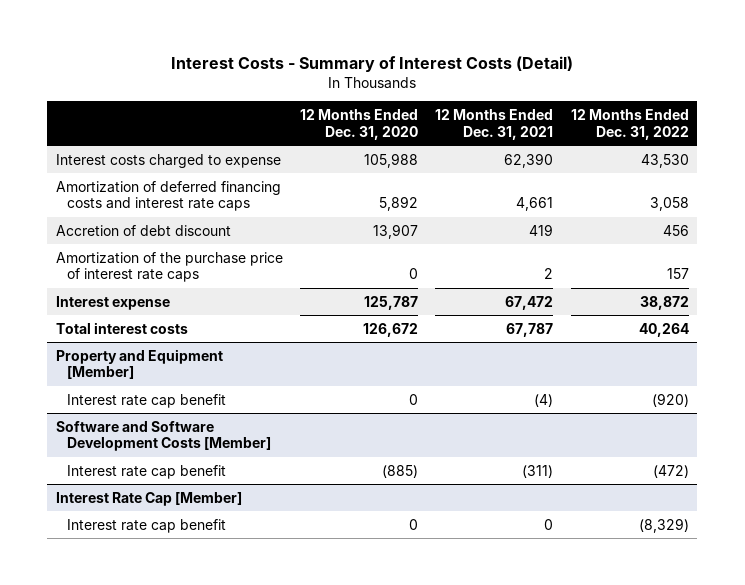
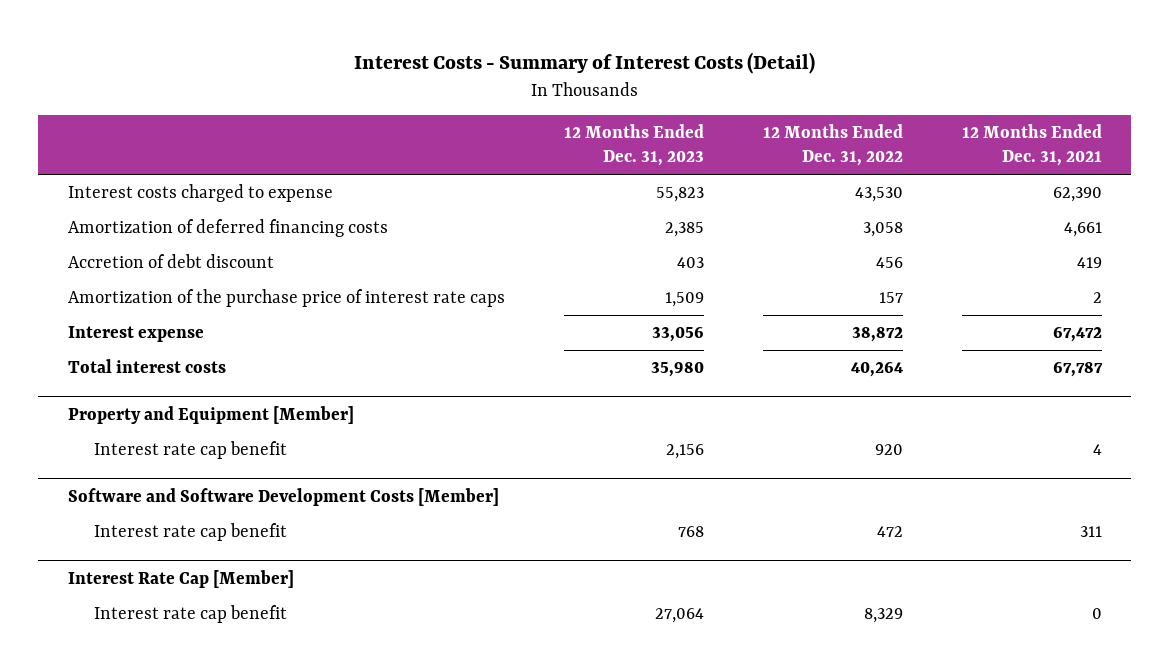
[300,109,419,140] 12 Months Ended Dec. 31, 2020 -> none
none -> [563,124,704,167] 12 Months Ended Dec. 31, 2023
[55,180,281,212] Amortization of deferred financing costs and interest rate caps -> [67,219,388,238] Amortization of deferred financing costs
[534,393,554,407] (4) -> [1092,444,1102,456] 4
[651,392,689,407] (920) -> [874,444,903,456] 920
[522,464,554,478] (311) -> [1079,526,1102,538] 311
[652,464,689,478] (472) -> [876,526,903,538] 472
[638,517,689,533] (8,329) -> [863,608,903,624] 8,329

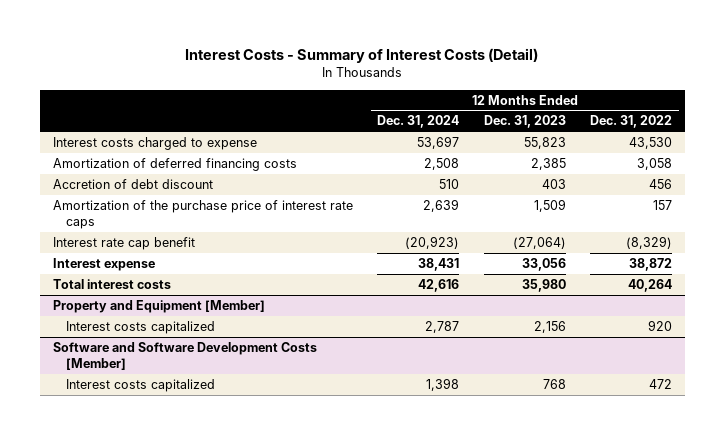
[961,124,1102,167] 12 Months Ended Dec. 31, 2021 -> none
none -> [377,115,460,129] Dec. 31, 2024
none -> [52,236,195,250] Interest rate cap benefit
[93,441,287,460] Interest rate cap benefit -> [66,320,216,334] Interest costs capitalized
[67,569,294,588] Interest Rate Cap [Member] -> none
[93,605,287,624] Interest rate cap benefit -> none
[93,523,287,542] Interest rate cap benefit -> [66,378,216,392] Interest costs capitalized

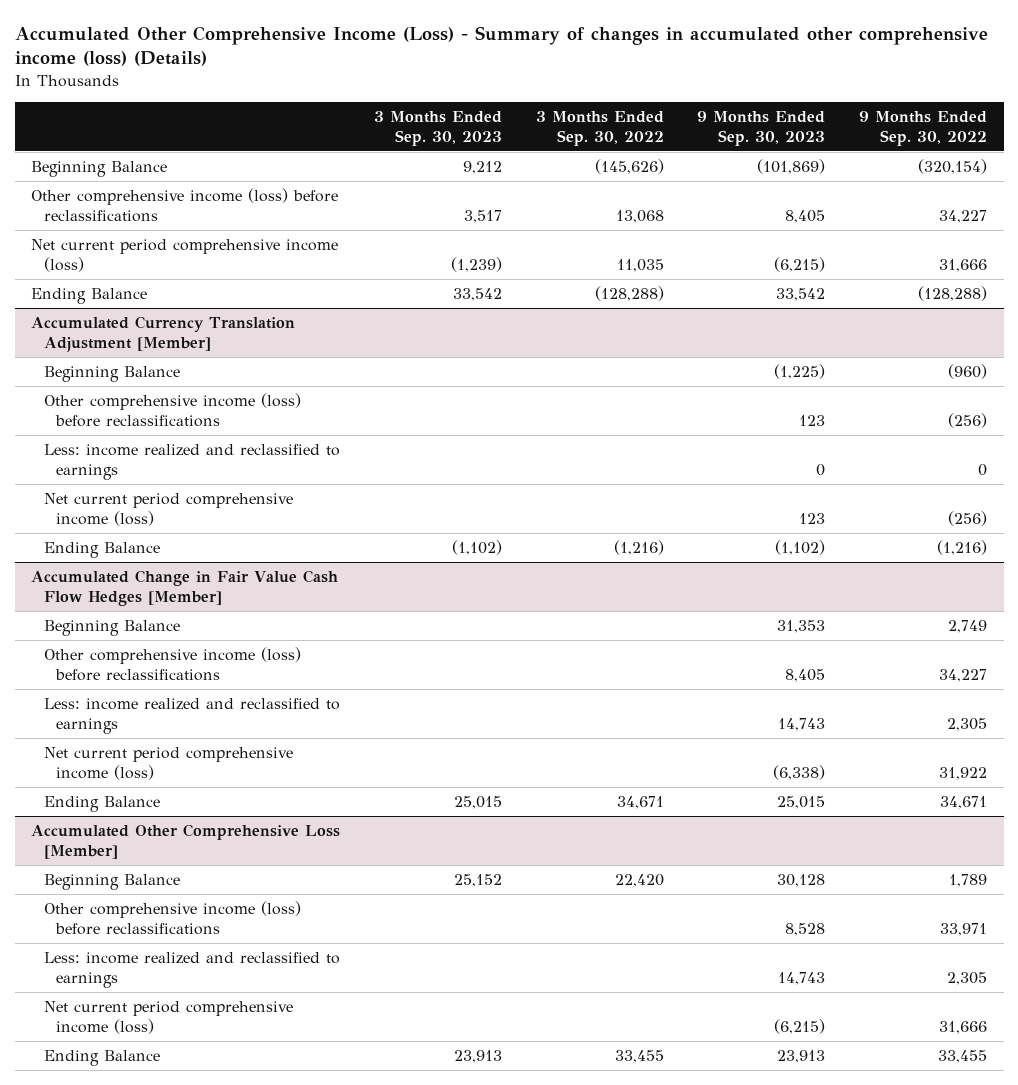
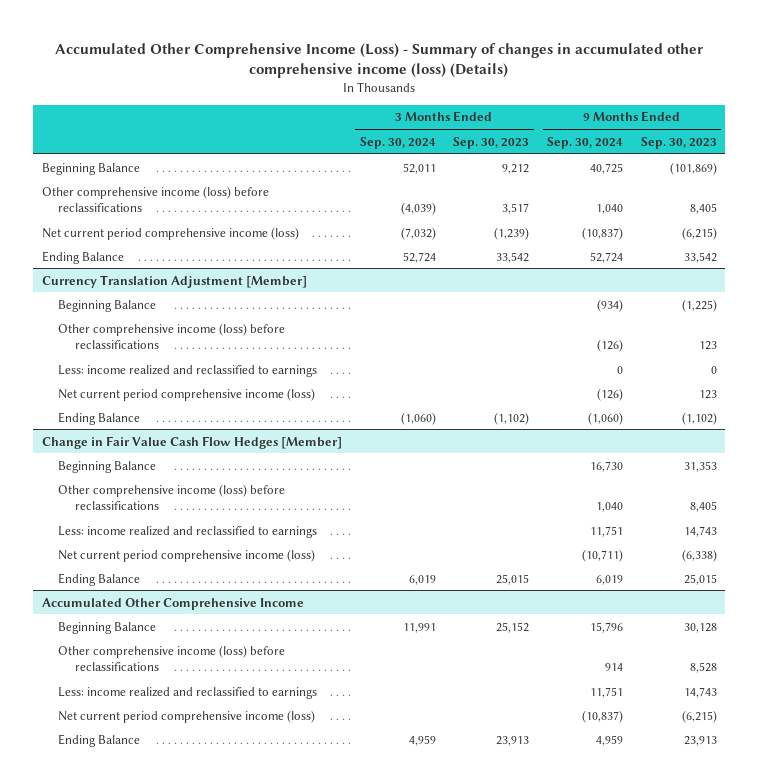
[535,111,664,146] 3 Months Ended Sep. 30, 2022 -> none
[859,111,988,146] 9 Months Ended Sep. 30, 2022 -> none
none -> [359,136,436,149] Sep. 30, 2024
none -> [546,136,623,149] Sep. 30, 2024
[31,316,296,352] Accumulated Currency Translation Adjustment [Member] -> [41,274,307,288] Currency Translation Adjustment [Member]
[31,570,339,606] Accumulated Change in Fair Value Cash Flow Hedges [Member] -> [41,435,342,449] Change in Fair Value Cash Flow Hedges [Member]
[31,824,341,859] Accumulated Other Comprehensive Loss [Member] -> [41,597,304,610] Accumulated Other Comprehensive Income

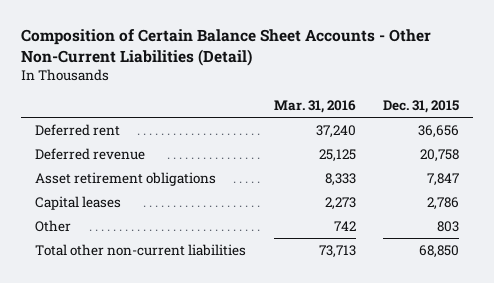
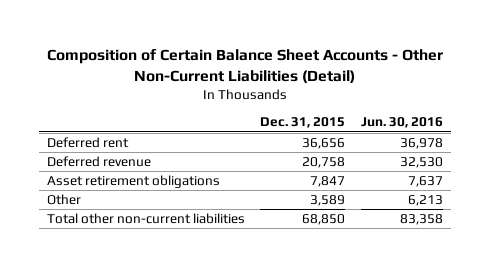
[273,99,356,113] Mar. 31, 2016 -> none
none -> [361,117,444,129] Jun. 30, 2016
[34,195,121,210] Capital leases -> none
[437,220,460,232] 803 -> [310,195,346,207] 3,589

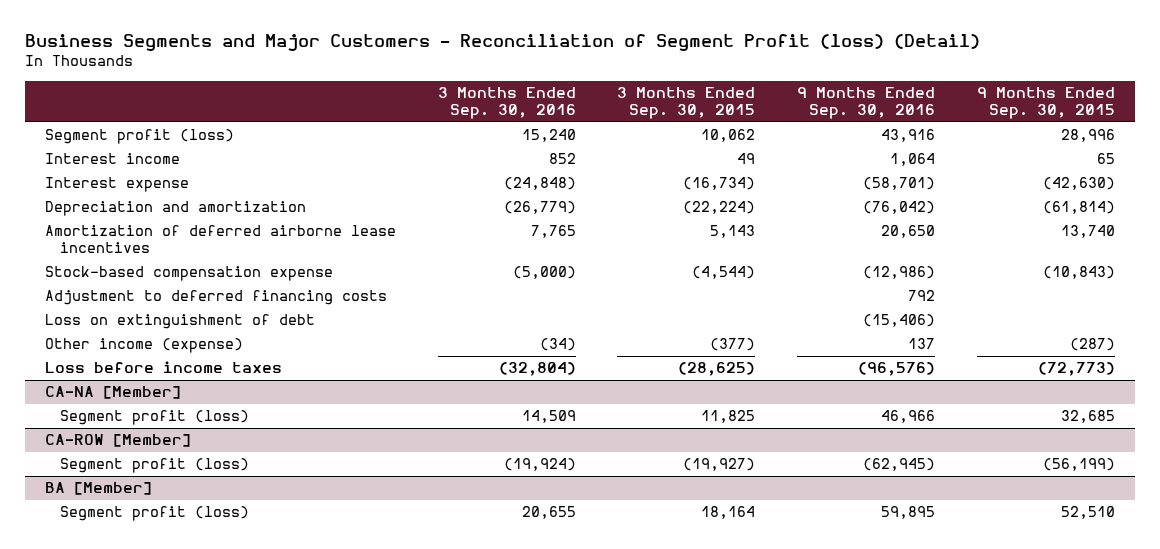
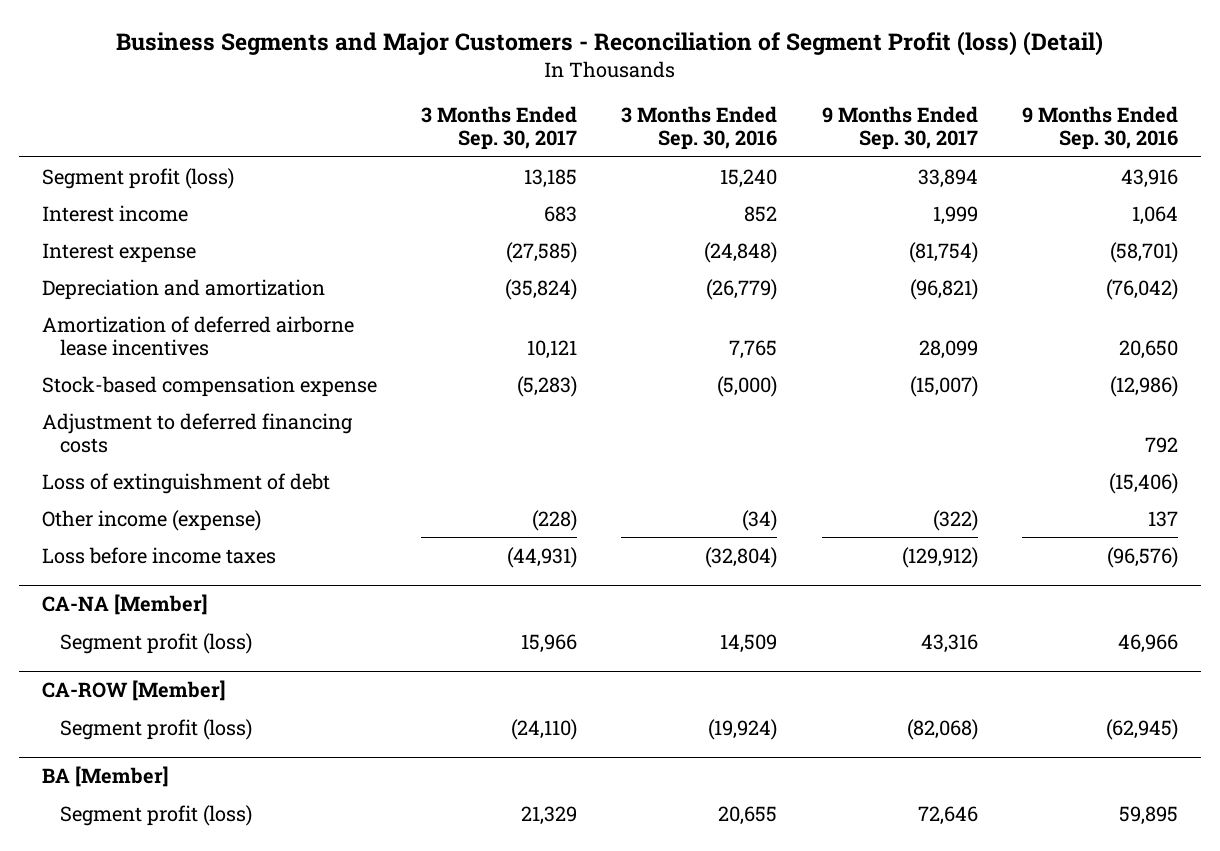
[617,87,756,120] 3 Months Ended Sep. 30, 2015 -> none
[976,87,1115,120] 9 Months Ended Sep. 30, 2015 -> none
none -> [421,106,578,151] 3 Months Ended Sep. 30, 2017
none -> [821,106,978,151] 9 Months Ended Sep. 30, 2017
[45,314,316,330] Loss on extinguishment of debt -> [41,472,330,494] Loss of extinguishment of debt

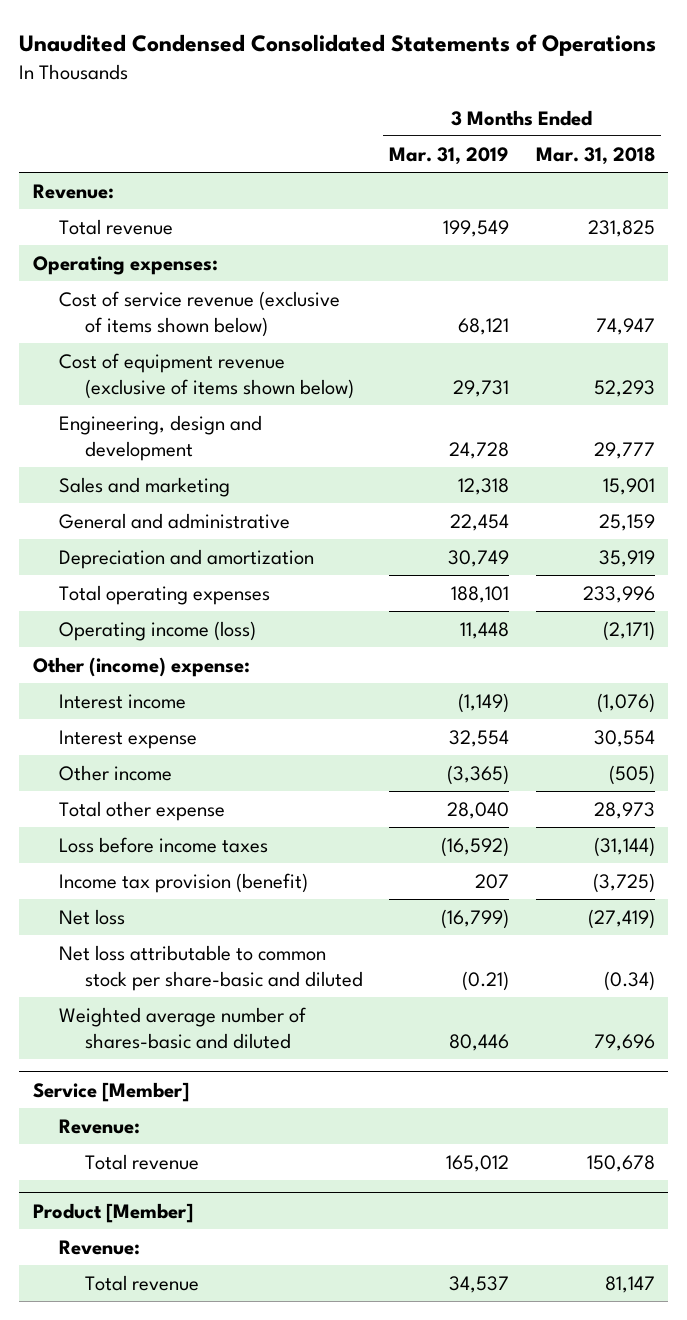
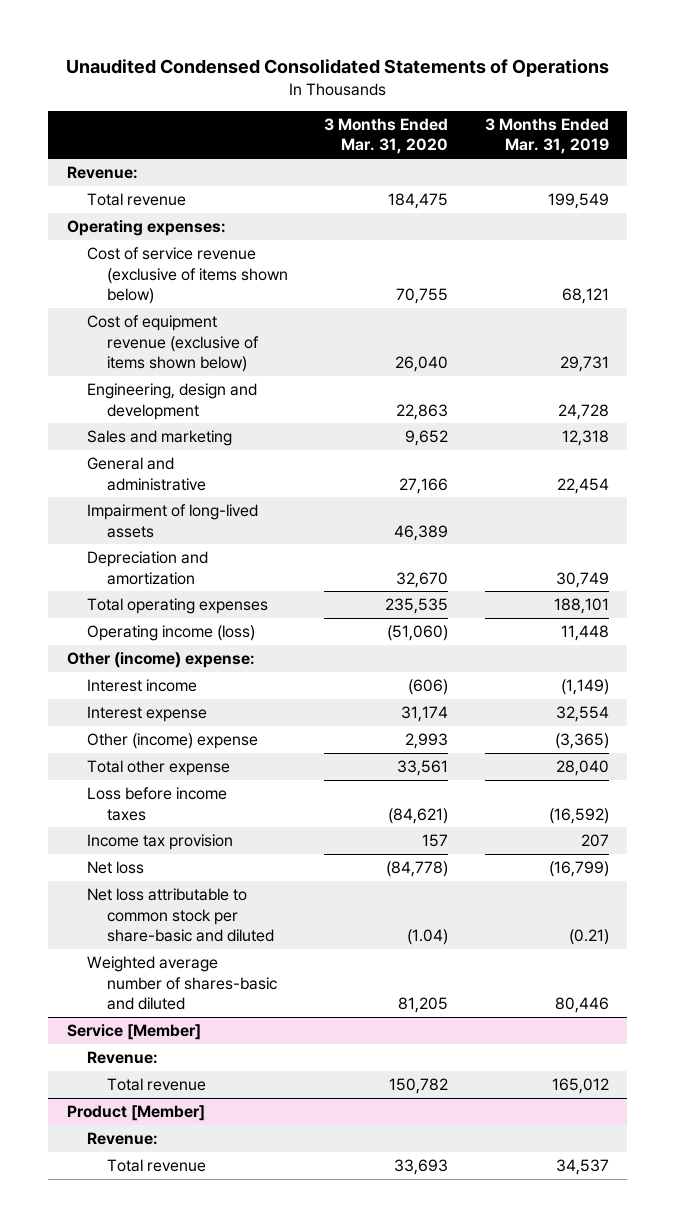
[535,146,655,165] Mar. 31, 2018 -> none
none -> [324,117,449,155] 3 Months Ended Mar. 31, 2020
none -> [86,504,258,538] Impairment of long-lived assets
[58,764,172,781] Other income -> [86,733,258,750] Other (income) expense
[58,872,308,893] Income tax provision (benefit) -> [86,834,233,851] Income tax provision

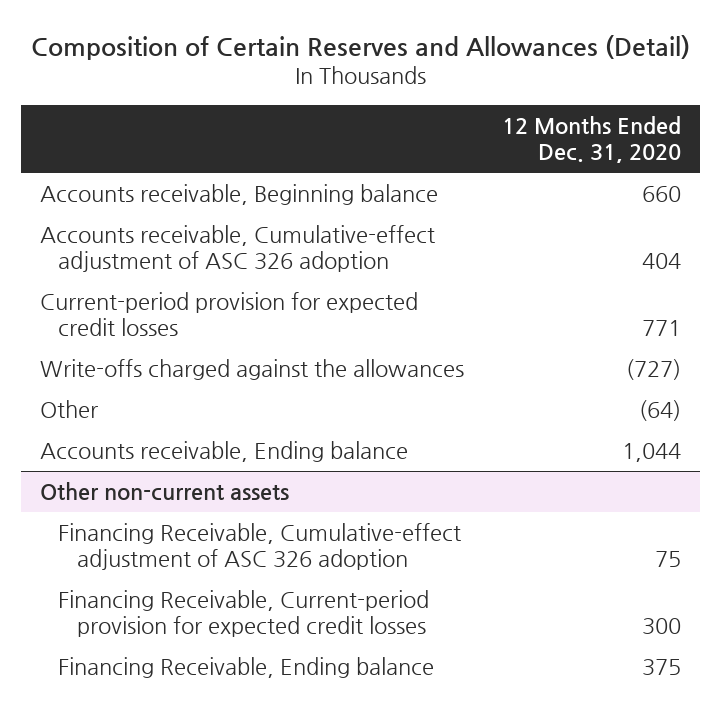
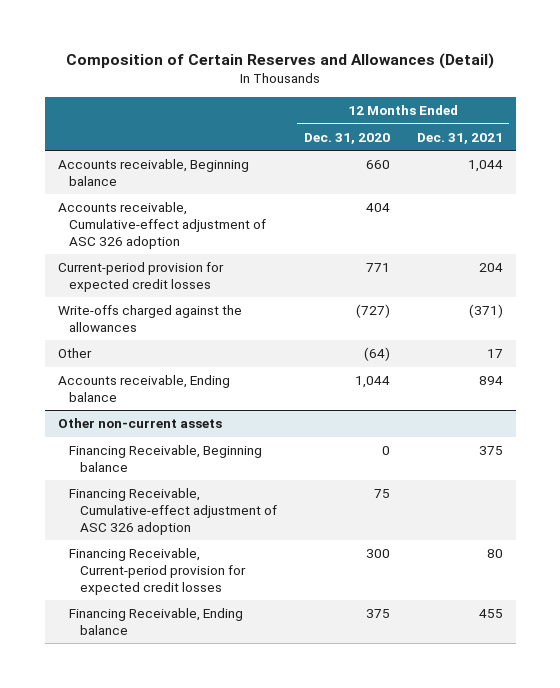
none -> [416,132,503,144] Dec. 31, 2021
none -> [69,445,263,472] Financing Receivable, Beginning balance

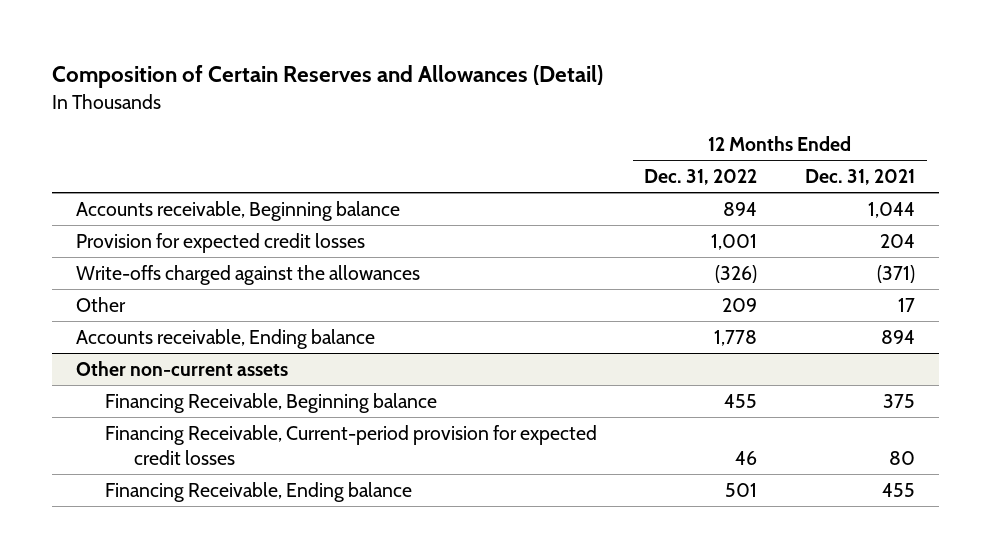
[304,132,391,144] Dec. 31, 2020 -> none
none -> [644,169,758,186] Dec. 31, 2022
[57,202,267,249] Accounts receivable, Cumulative-effect adjustment of ASC 326 adoption -> none
[57,262,224,292] Current-period provision for expected credit losses -> [75,232,365,253] Provision for expected credit losses
[69,488,278,535] Financing Receivable, Cumulative-effect adjustment of ASC 326 adoption -> none

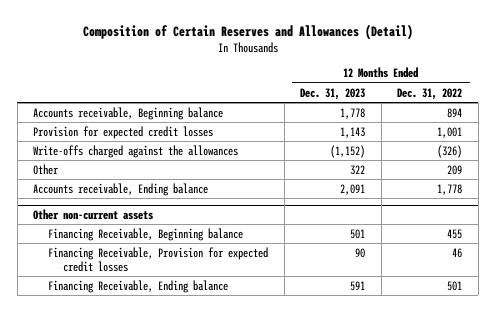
[805,169,916,186] Dec. 31, 2021 -> none
none -> [300,87,366,100] Dec. 31, 2023
[104,424,597,465] Financing Receivable, Current-period provision for expected credit losses -> [48,246,269,272] Financing Receivable, Provision for expected credit losses

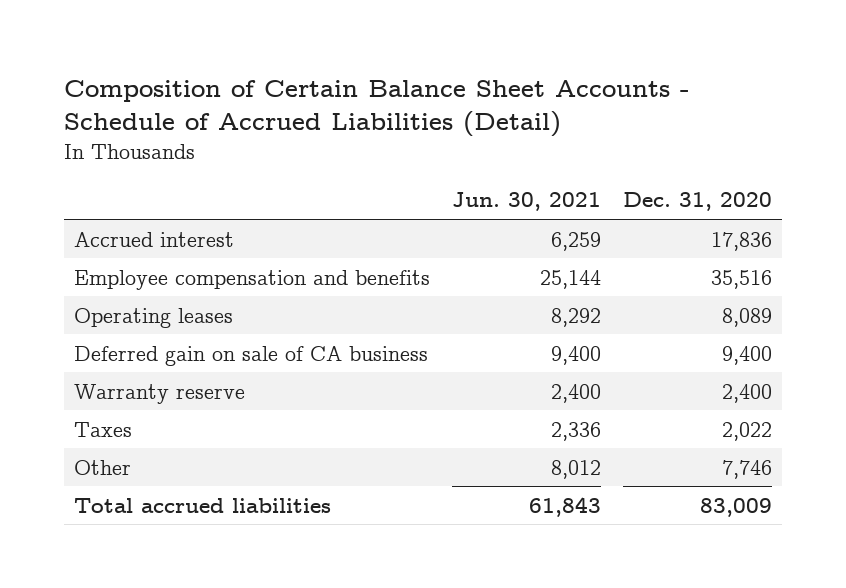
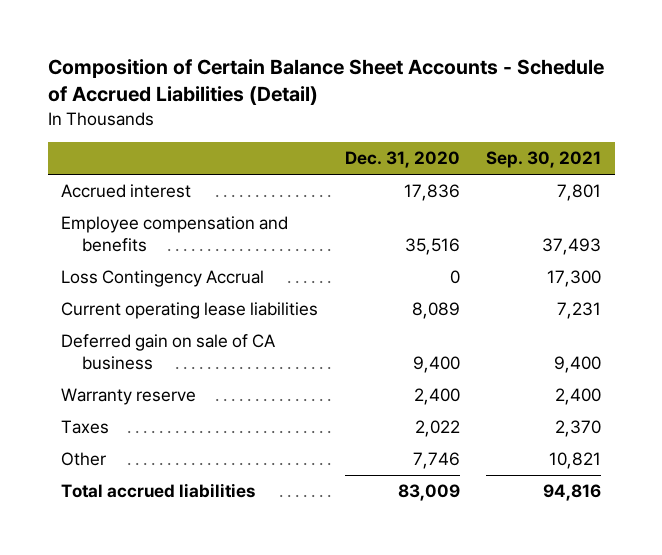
[452,192,602,212] Jun. 30, 2021 -> none
none -> [486,151,602,169] Sep. 30, 2021
none -> [60,270,264,288] Loss Contingency Accrual
[74,307,234,328] Operating leases -> [60,302,318,320] Current operating lease liabilities

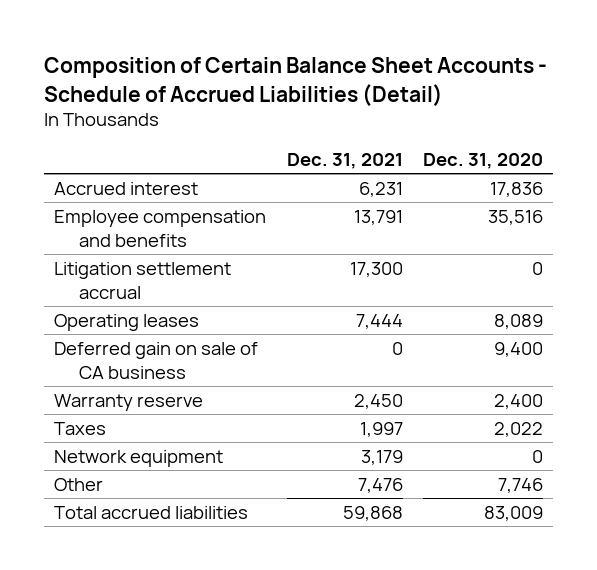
[486,151,602,169] Sep. 30, 2021 -> none
none -> [286,152,403,169] Dec. 31, 2021
[60,270,264,288] Loss Contingency Accrual -> [54,261,232,299] Litigation settlement accrual
[60,302,318,320] Current operating lease liabilities -> [54,313,200,331] Operating leases
none -> [54,449,224,467] Network equipment

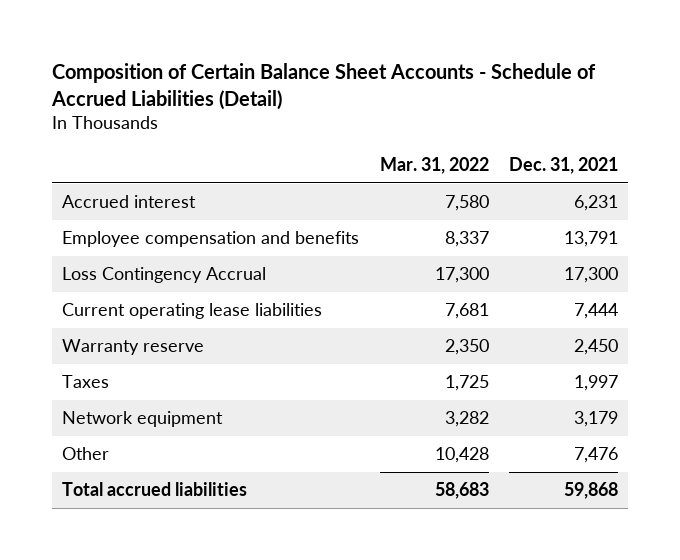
[422,152,543,169] Dec. 31, 2020 -> none
none -> [379,156,489,174] Mar. 31, 2022
[54,341,259,379] Deferred gain on sale of CA business -> none
[54,261,232,299] Litigation settlement accrual -> [62,267,267,284] Loss Contingency Accrual
[54,313,200,331] Operating leases -> [62,303,323,320] Current operating lease liabilities

